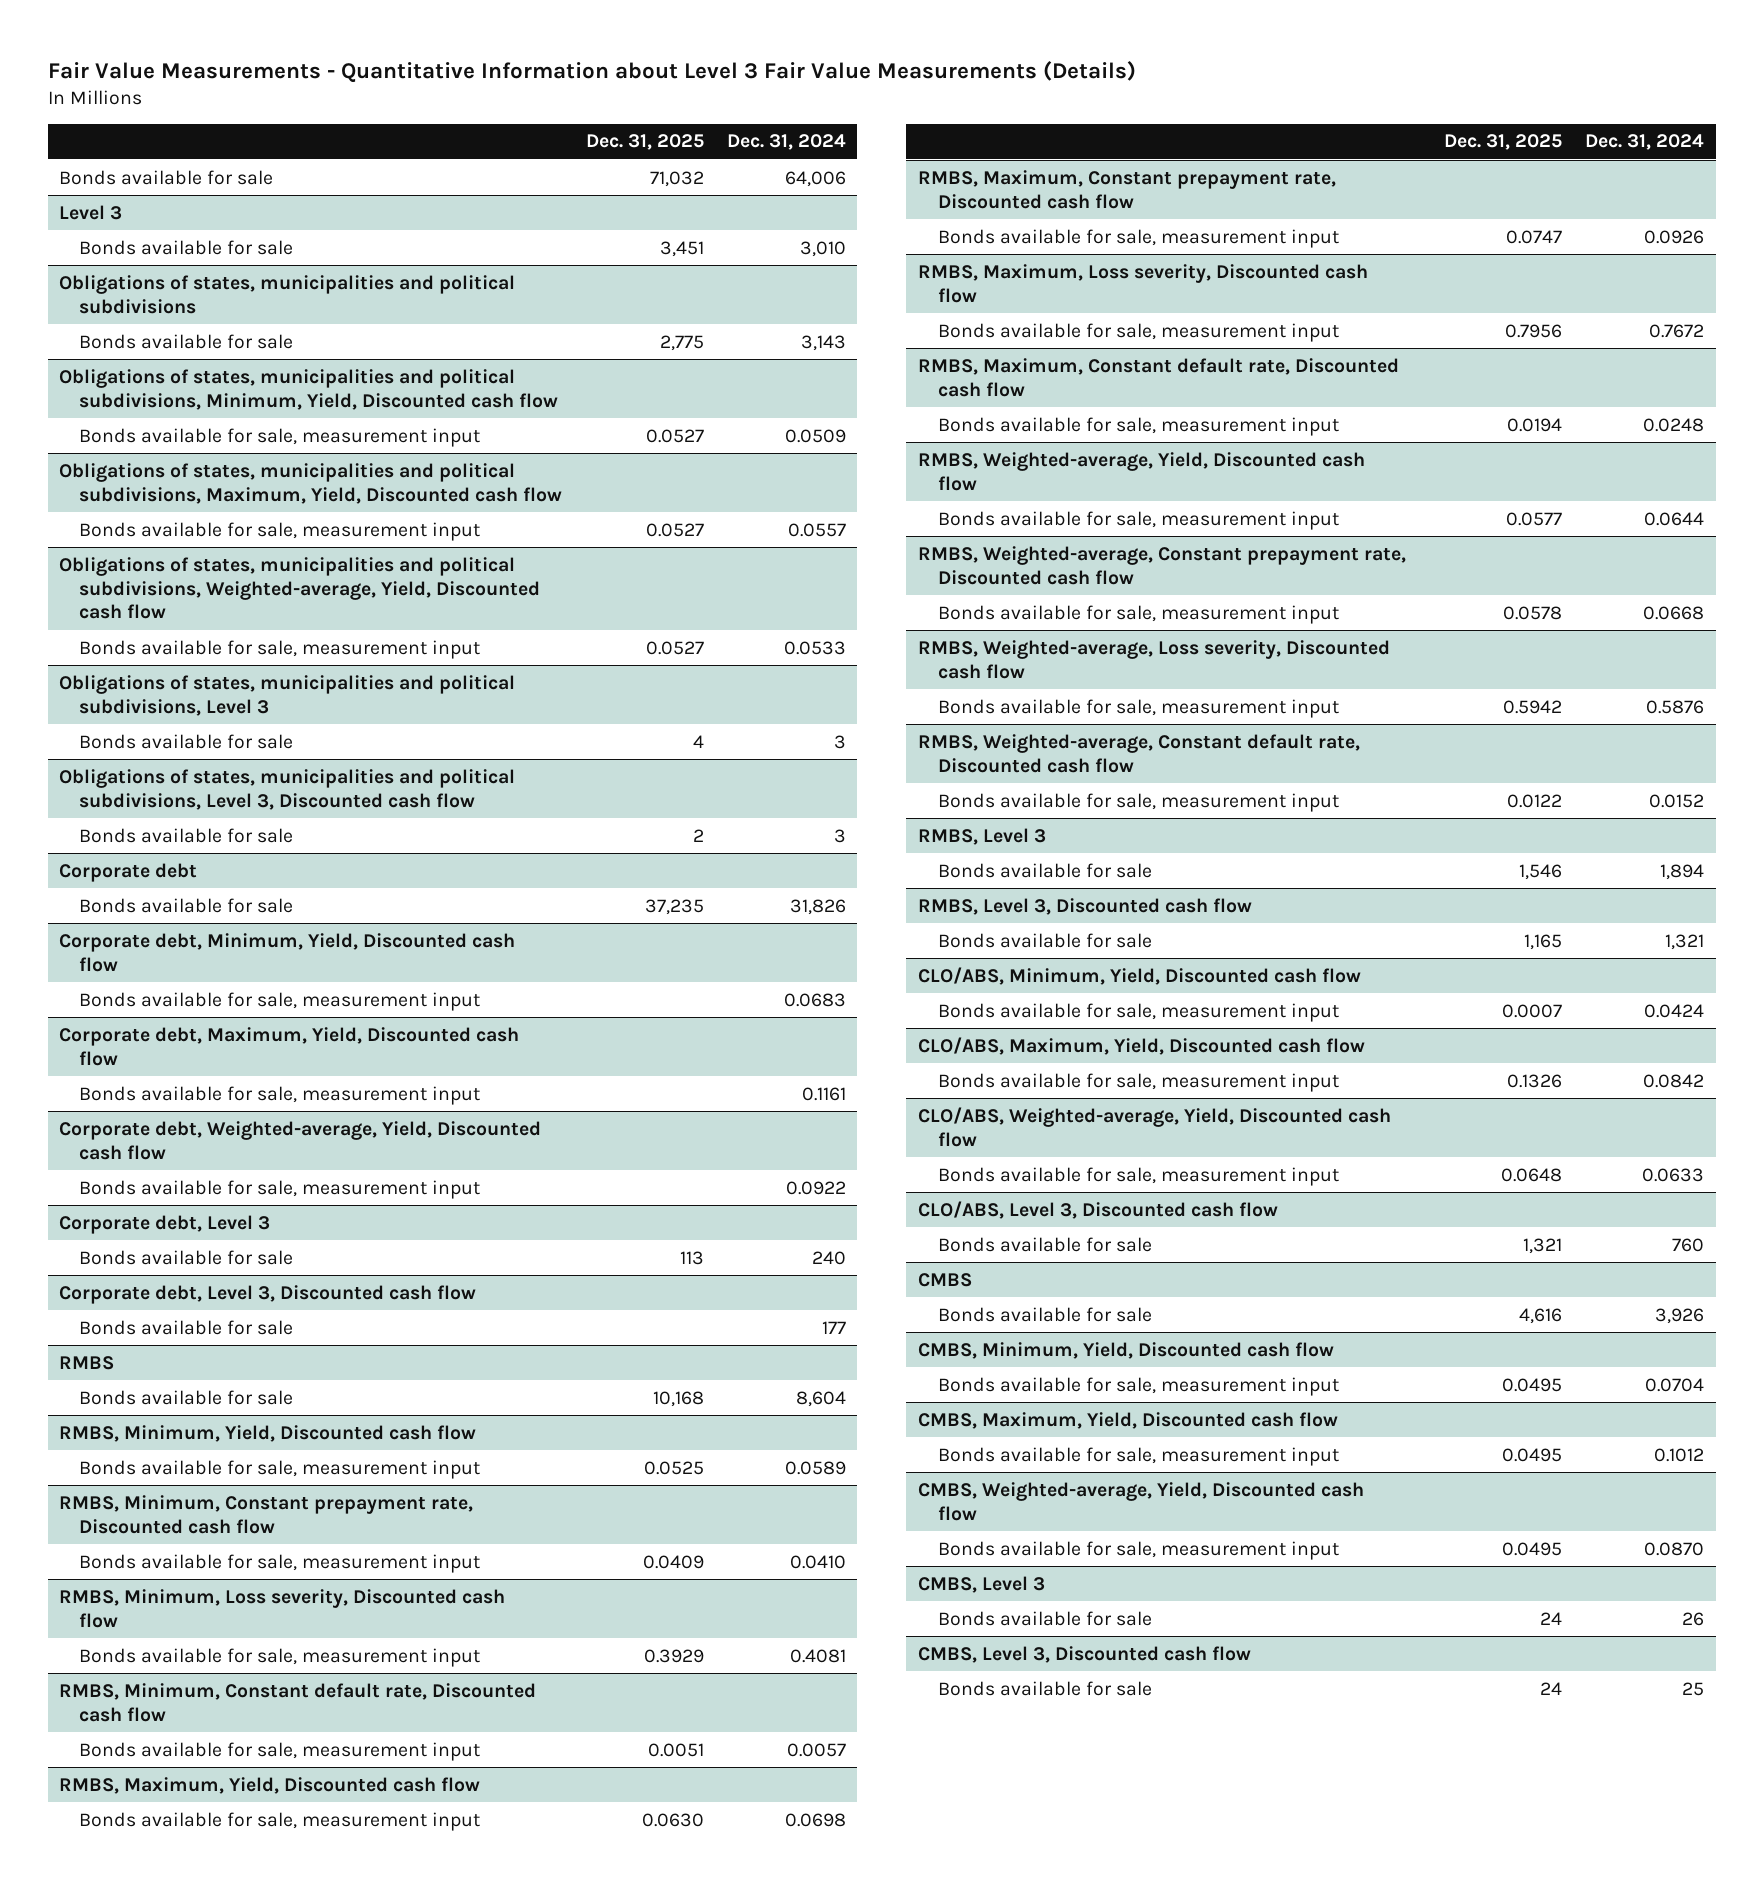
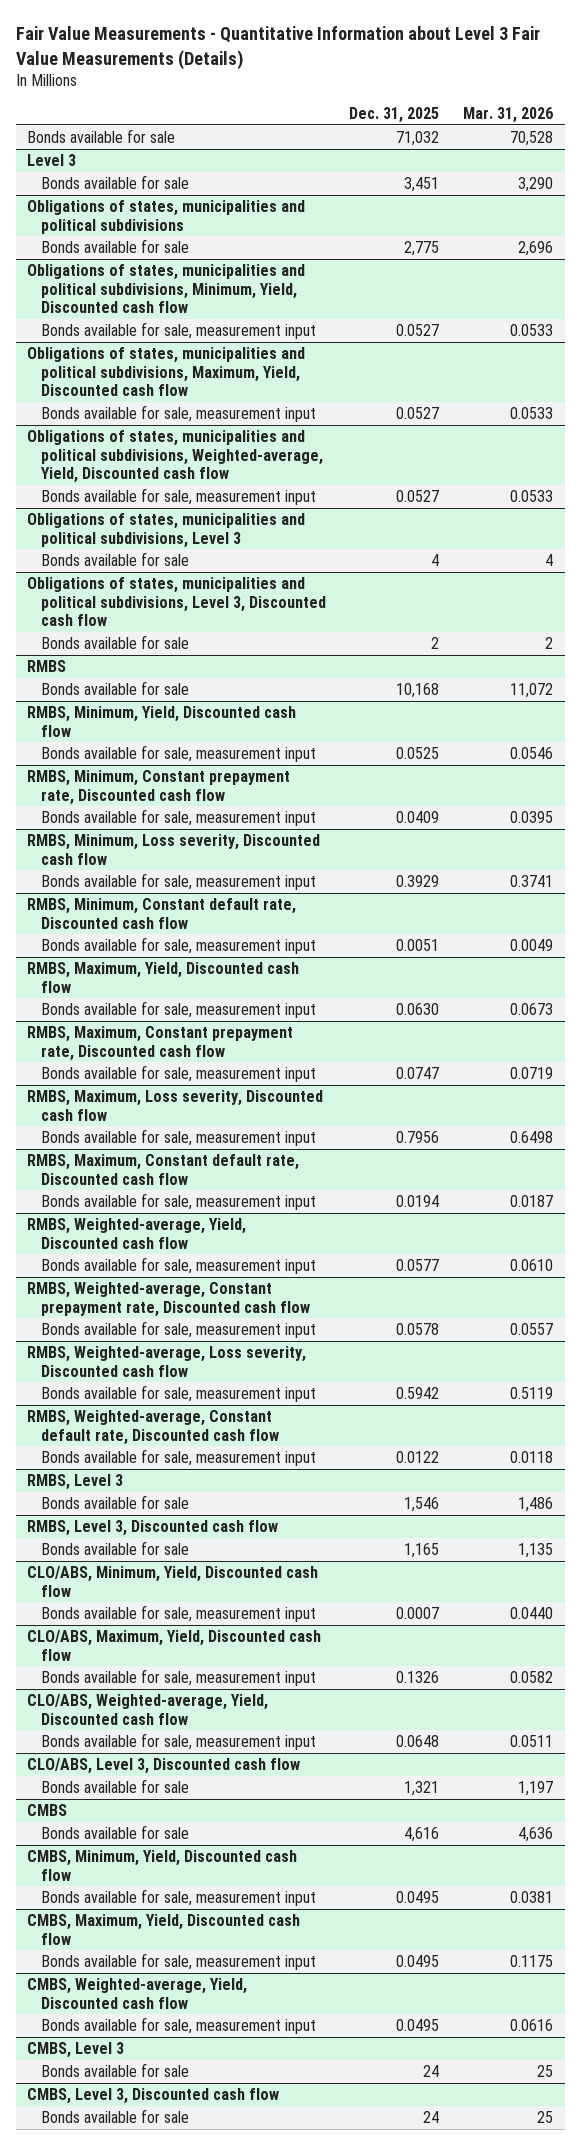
[726,134,846,151] Dec. 31, 2024 -> none
none -> [462,107,553,124] Mar. 31, 2026
[59,862,198,882] Corporate debt -> none
[79,897,294,913] Bonds available for sale -> none
[59,932,516,972] Corporate debt, Minimum, Yield, Discounted cash flow -> none
[79,991,481,1011] Bonds available for sale, measurement input -> none
[59,1026,520,1066] Corporate debt, Maximum, Yield, Discounted cash flow -> none
[79,1085,481,1105] Bonds available for sale, measurement input -> none
[59,1120,542,1160] Corporate debt, Weighted-average, Yield, Discounted cash flow -> none
[79,1179,481,1199] Bonds available for sale, measurement input -> none
[59,1214,271,1234] Corporate debt, Level 3 -> none
[79,1249,294,1265] Bonds available for sale -> none
[59,1284,477,1304] Corporate debt, Level 3, Discounted cash flow -> none
[79,1319,294,1335] Bonds available for sale -> none

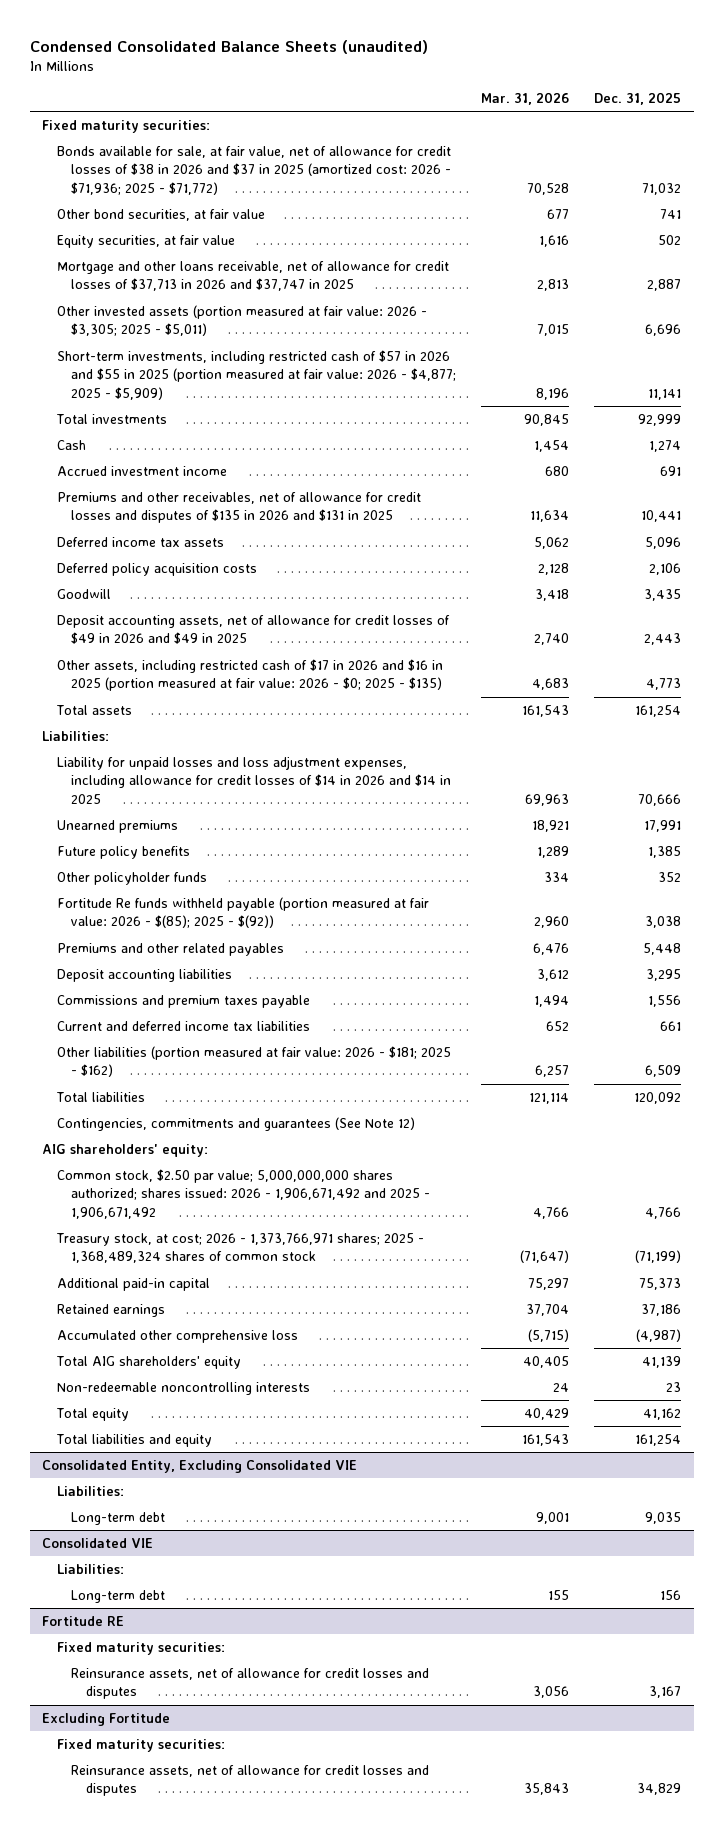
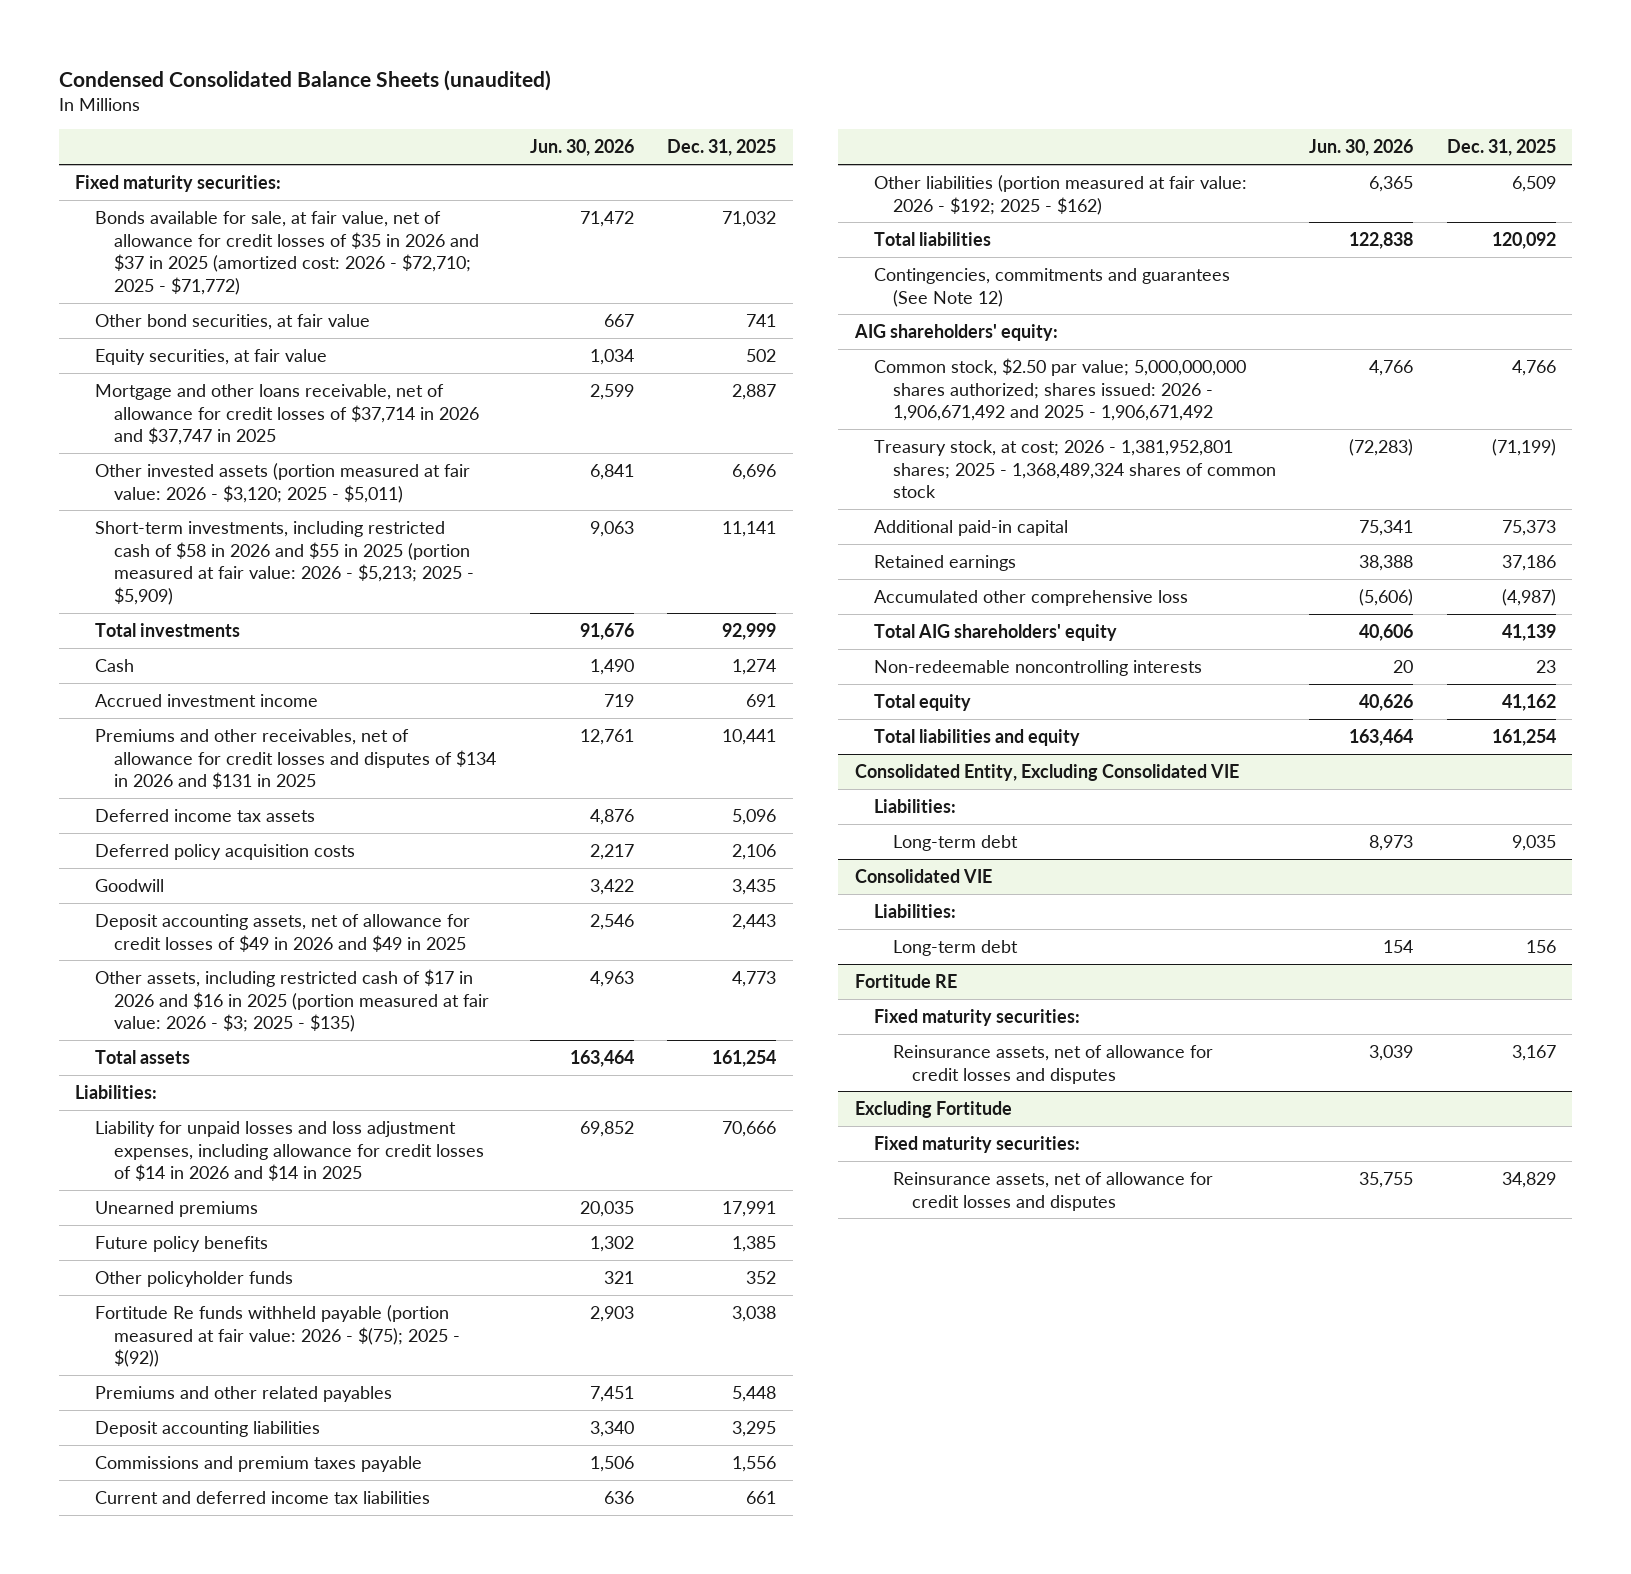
[481,92,570,106] Mar. 31, 2026 -> none
none -> [530,139,635,157] Jun. 30, 2026
[56,145,452,195] Bonds available for sale, at fair value, net of allowance for credit losses of $38 in 2026 and $37 in 2025 (amortized cost: 2026 - $71,936; 2025 - $71,772) -> [94,210,479,295] Bonds available for sale, at fair value, net of allowance for credit losses of $35 in 2026 and $37 in 2025 (amortized cost: 2026 - $72,710; 2025 - $71,772)
[56,260,449,292] Mortgage and other loans receivable, net of allowance for credit losses of $37,713 in 2026 and $37,747 in 2025 -> [94,383,479,446] Mortgage and other loans receivable, net of allowance for credit losses of $37,714 in 2026 and $37,747 in 2025
[56,304,427,337] Other invested assets (portion measured at fair value: 2026 - $3,305; 2025 - $5,011) -> [94,462,470,503] Other invested assets (portion measured at fair value: 2026 - $3,120; 2025 - $5,011)
[56,349,457,400] Short-term investments, including restricted cash of $57 in 2026 and $55 in 2025 (portion measured at fair value: 2026 - $4,877; 2025 - $5,909) -> [94,520,474,605] Short-term investments, including restricted cash of $58 in 2026 and $55 in 2025 (portion measured at fair value: 2026 - $5,213; 2025 - $5,909)
[56,491,421,524] Premiums and other receivables, net of allowance for credit losses and disputes of $135 in 2026 and $131 in 2025 -> [94,728,496,790] Premiums and other receivables, net of allowance for credit losses and disputes of $134 in 2026 and $131 in 2025
[56,658,443,692] Other assets, including restricted cash of $17 in 2026 and $16 in 2025 (portion measured at fair value: 2026 - $0; 2025 - $135) -> [94,968,489,1033] Other assets, including restricted cash of $17 in 2026 and $16 in 2025 (portion measured at fair value: 2026 - $3; 2025 - $135)
[56,896,429,929] Fortitude Re funds withheld payable (portion measured at fair value: 2026 - $(85); 2025 - $(92)) -> [94,1304,460,1368] Fortitude Re funds withheld payable (portion measured at fair value: 2026 - $(75); 2025 - $(92))
[56,1045,451,1078] Other liabilities (portion measured at fair value: 2026 - $181; 2025 - $162) -> [873,174,1247,215] Other liabilities (portion measured at fair value: 2026 - $192; 2025 - $162)
[55,1232,424,1264] Treasury stock, at cost; 2026 - 1,373,766,971 shares; 2025 - 1,368,489,324 shares of common stock -> [873,439,1277,499] Treasury stock, at cost; 2026 - 1,381,952,801 shares; 2025 - 1,368,489,324 shares of common stock

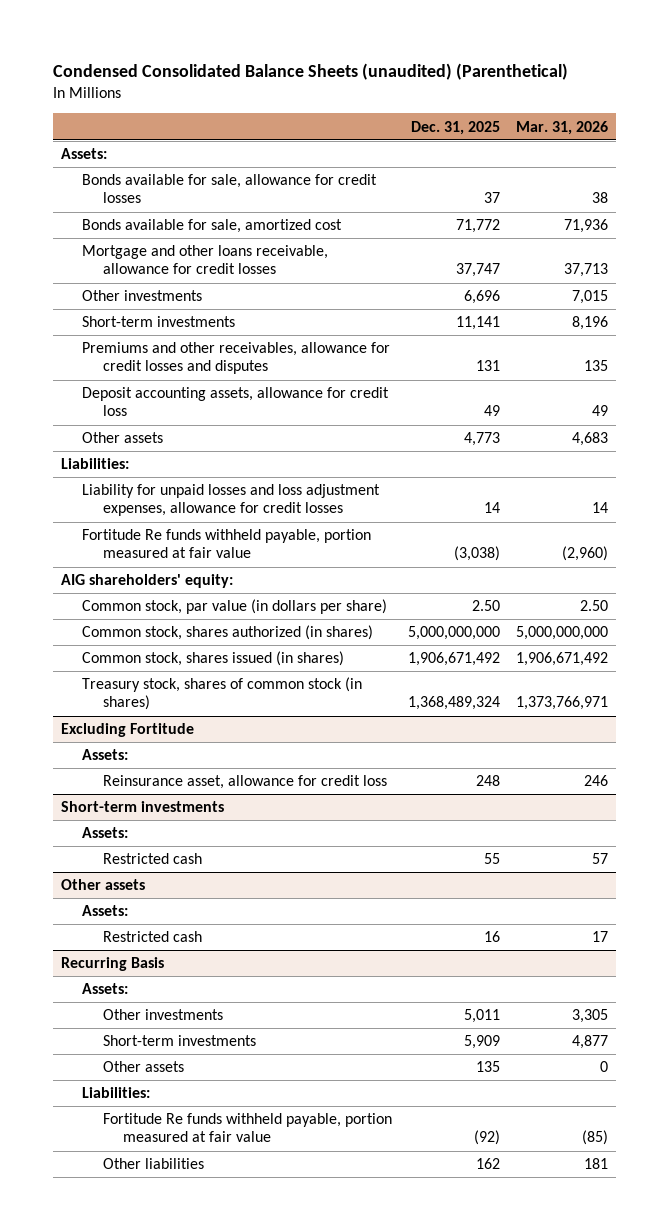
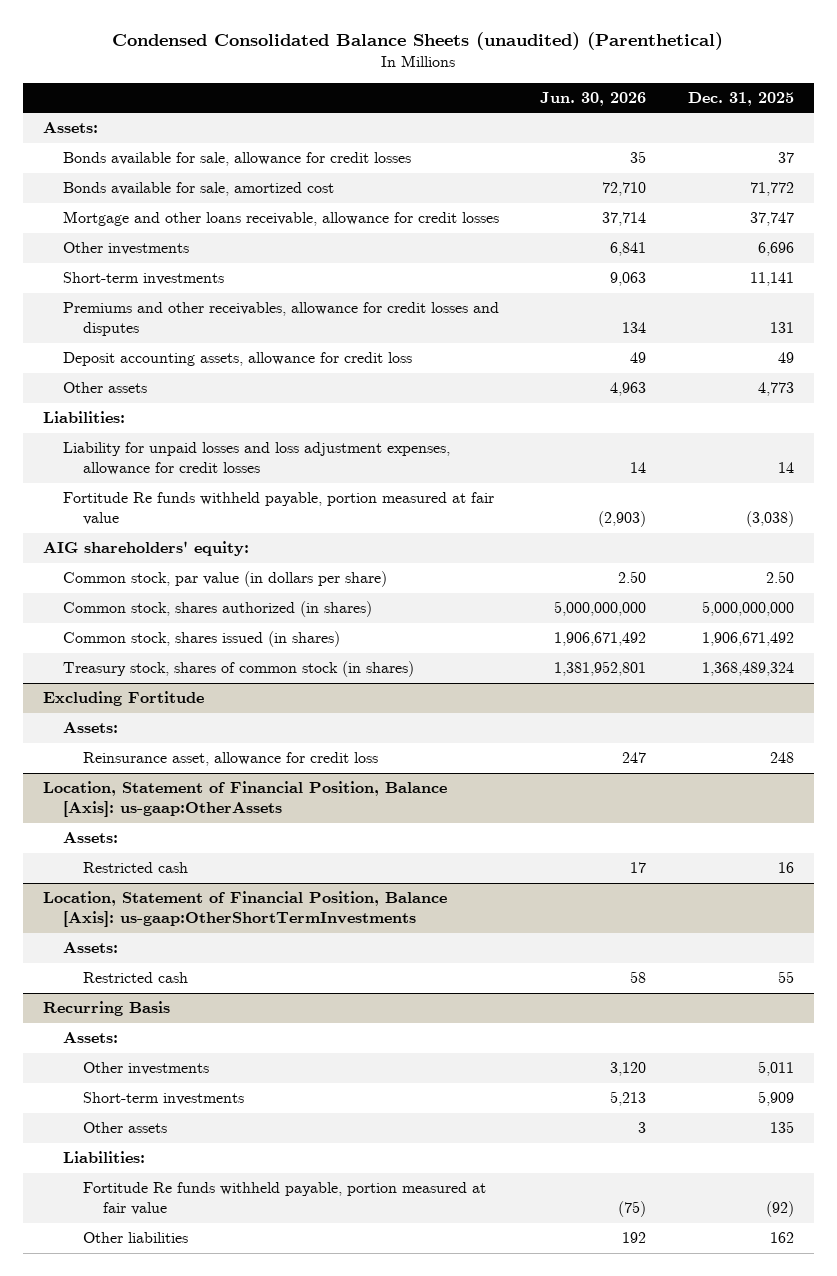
[515,120,608,135] Mar. 31, 2026 -> none
none -> [540,91,647,106] Jun. 30, 2026
[61,801,225,813] Short-term investments -> none
[82,827,129,839] Assets: -> none
[102,853,202,865] Restricted cash -> none
[61,879,146,891] Other assets -> none
none -> [43,781,448,818] Location, Statement of Financial Position, Balance [Axis]: us-gaap:OtherAssets
none -> [43,891,448,928] Location, Statement of Financial Position, Balance [Axis]: us-gaap:OtherShortTermInvestments
none -> [63,942,119,954] Assets:
none -> [83,972,189,984] Restricted cash

